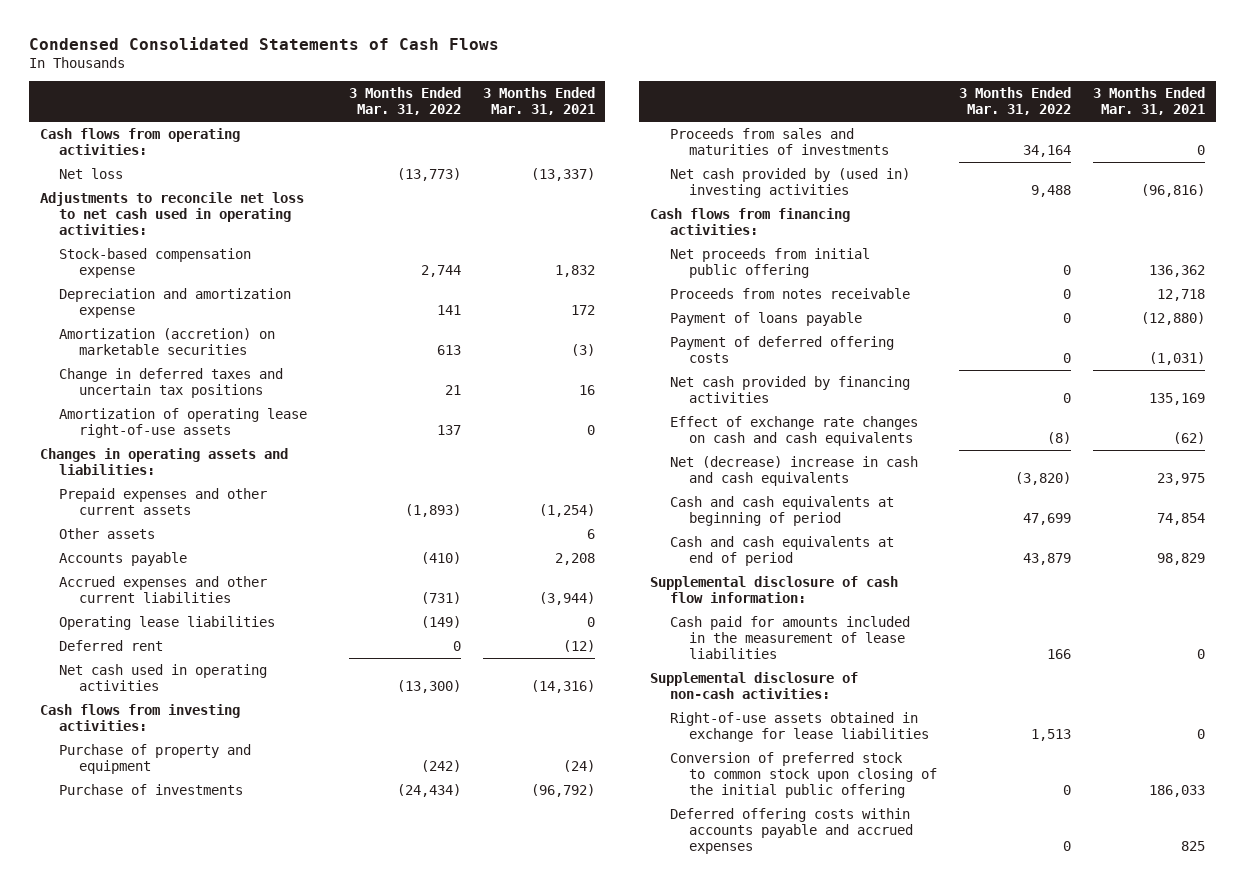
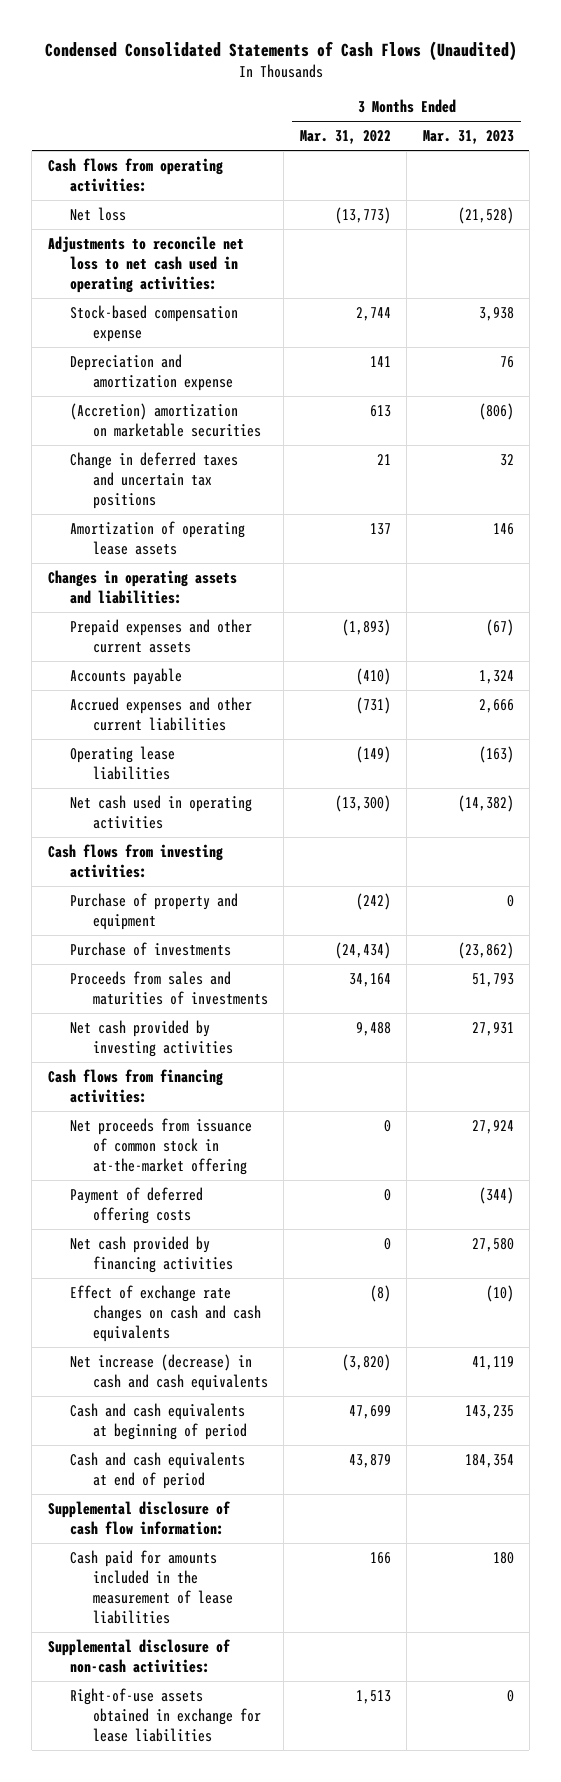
[28,36,499,50] Condensed Consolidated Statements of Cash Flows -> [44,40,517,61] Condensed Consolidated Statements of Cash Flows (Unaudited)
[482,87,595,116] 3 Months Ended Mar. 31, 2021 -> none
none -> [422,130,514,145] Mar. 31, 2023
[59,327,276,355] Amortization (accretion) on marketable securities -> [70,402,262,437] (Accretion) amortization on marketable securities
[59,407,308,438] Amortization of operating lease right-of-use assets -> [70,520,246,555] Amortization of operating lease assets
[59,527,156,539] Other assets -> none
[59,639,164,651] Deferred rent -> none
[669,167,910,198] Net cash provided by (used in) investing activities -> [70,1019,234,1057] Net cash provided by investing activities
[669,247,870,278] Net proceeds from initial public offering -> none
[669,287,910,299] Proceeds from notes receivable -> none
[669,311,862,326] Payment of loans payable -> none
none -> [70,1117,253,1176] Net proceeds from issuance of common stock in at-the-market offering
[669,455,918,486] Net (decrease) increase in cash and cash equivalents -> [70,1353,269,1391] Net increase (decrease) in cash and cash equivalents
[669,751,938,798] Conversion of preferred stock to common stock upon closing of the initial public offering -> none
[669,807,914,854] Deferred offering costs within accounts payable and accrued expenses -> none

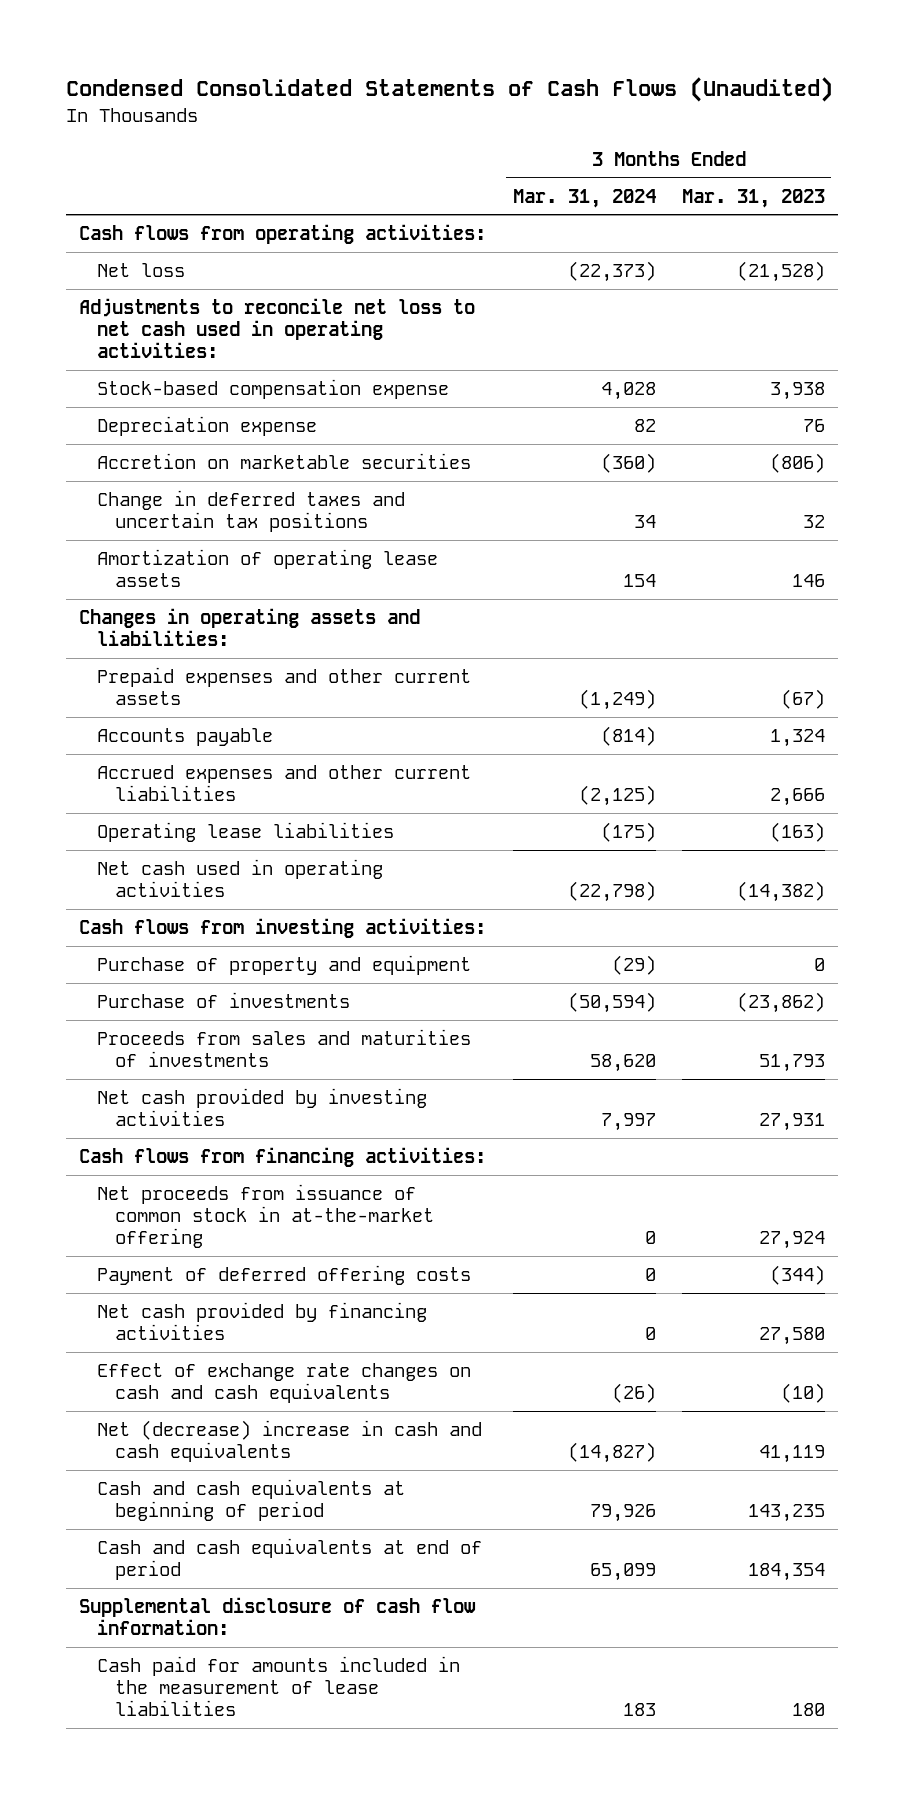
[299,130,391,145] Mar. 31, 2022 -> none
none -> [512,188,656,208] Mar. 31, 2024
[70,353,234,391] Depreciation and amortization expense -> [97,416,318,437] Depreciation expense
[70,402,262,437] (Accretion) amortization on marketable securities -> [97,453,472,470] Accretion on marketable securities
[70,1353,269,1391] Net increase (decrease) in cash and cash equivalents -> [97,1420,483,1463] Net (decrease) increase in cash and cash equivalents
[47,1638,231,1673] Supplemental disclosure of non-cash activities: -> none
[70,1687,262,1743] Right-of-use assets obtained in exchange for lease liabilities -> none

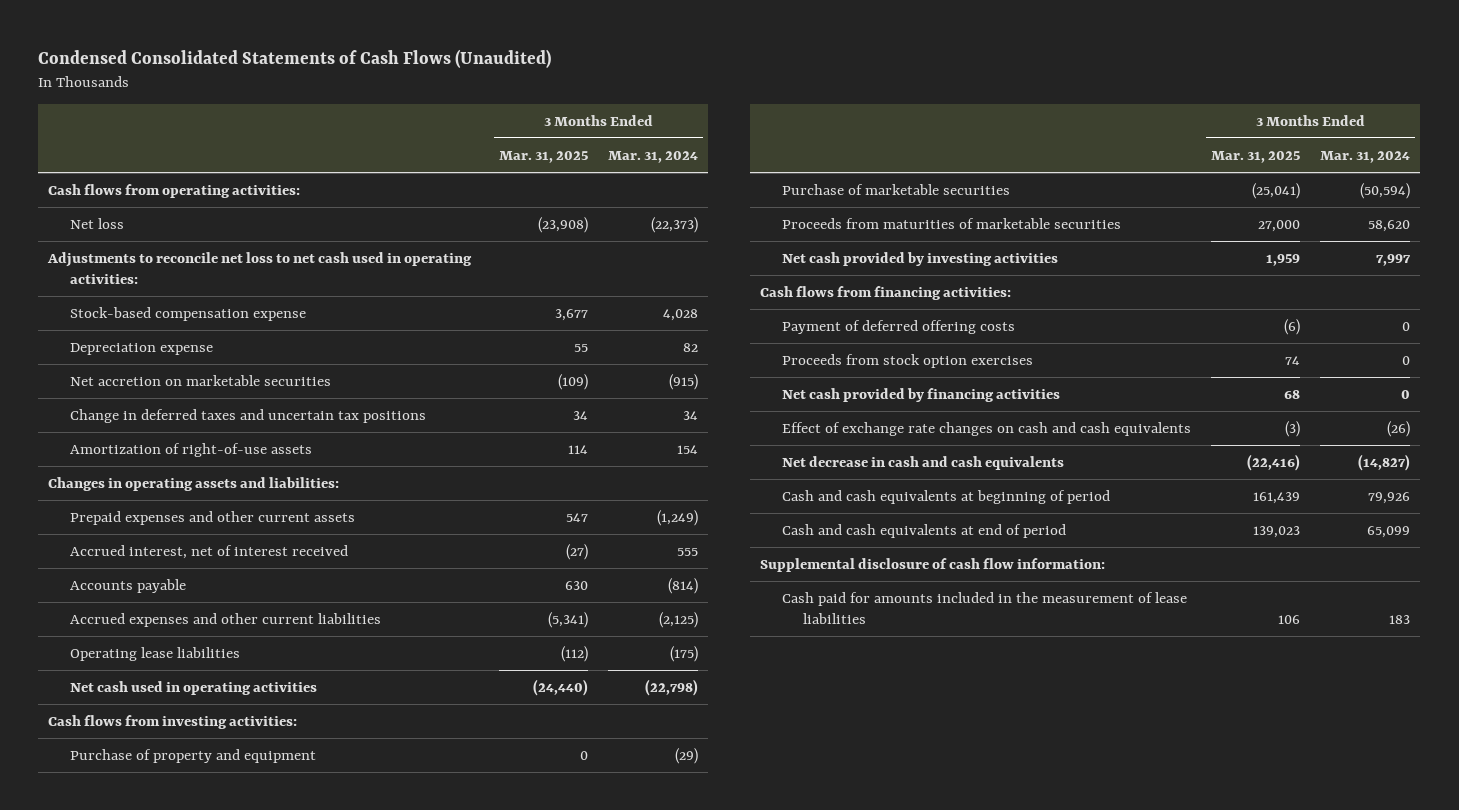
[681,188,825,208] Mar. 31, 2023 -> none
none -> [498,150,588,163] Mar. 31, 2025
[97,453,472,470] Accretion on marketable securities -> [69,374,331,386] Net accretion on marketable securities
[600,453,656,474] (360) -> [669,373,699,390] (915)
[97,549,439,588] Amortization of operating lease assets -> [69,442,312,457] Amortization of right-of-use assets
none -> [69,544,348,559] Accrued interest, net of interest received
[97,992,351,1009] Purchase of investments -> [781,183,1010,195] Purchase of marketable securities
[97,1029,472,1068] Proceeds from sales and maturities of investments -> [781,217,1121,229] Proceeds from maturities of marketable securities
[97,1184,434,1249] Net proceeds from issuance of common stock in at-the-market offering -> none
none -> [781,353,1033,368] Proceeds from stock option exercises
[97,1420,483,1463] Net (decrease) increase in cash and cash equivalents -> [781,455,1064,470] Net decrease in cash and cash equivalents

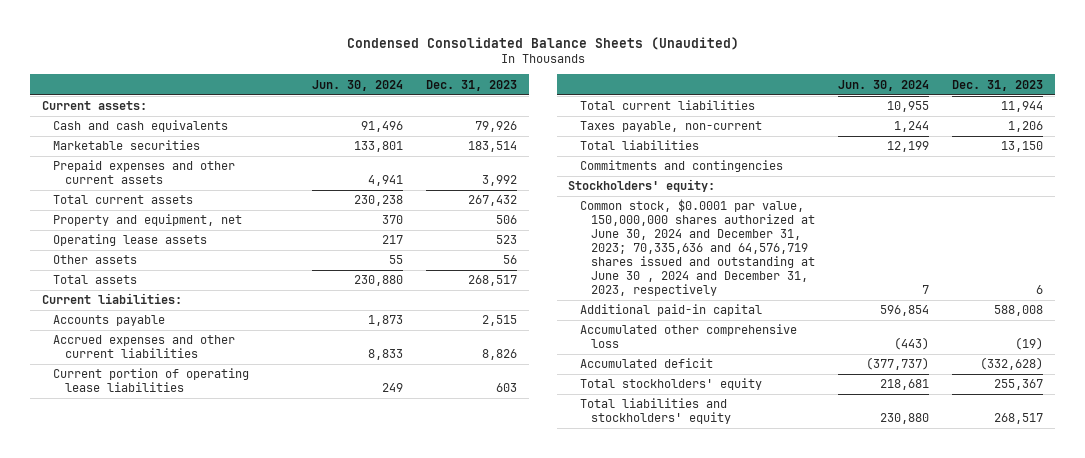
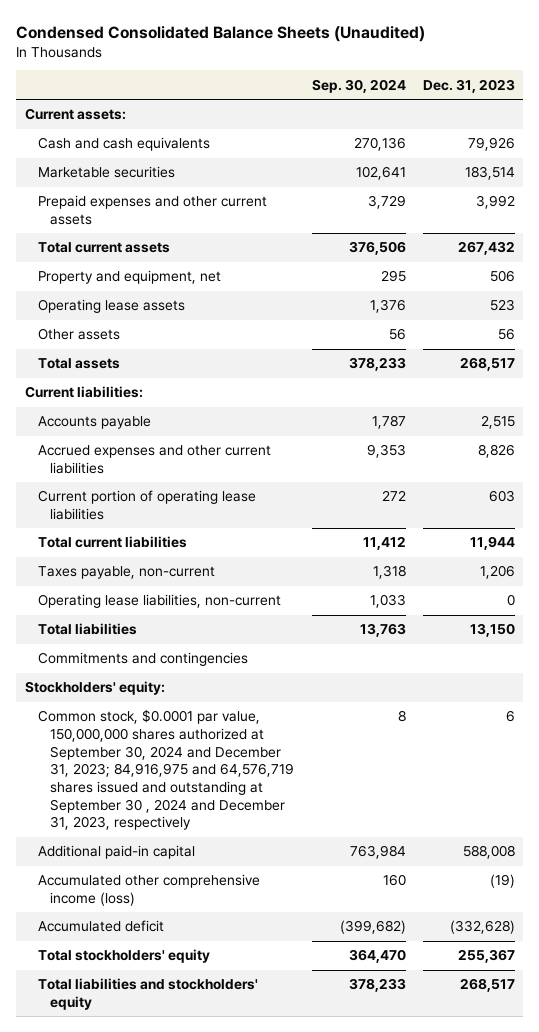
[311,79,403,91] Jun. 30, 2024 -> none
none -> [311,78,406,93] Sep. 30, 2024
none -> [37,594,281,609] Operating lease liabilities, non-current
[579,199,815,296] Common stock, $0.0001 par value, 150,000,000 shares authorized at June 30, 2024 and December 31, 2023; 70,335,636 and 64,576,719 shares issued and outstanding at June 30 , 2024 and December 31, 2023, respectively -> [37,709,295,831] Common stock, $0.0001 par value, 150,000,000 shares authorized at September 30, 2024 and December 31, 2023; 84,916,975 and 64,576,719 shares issued and outstanding at September 30 , 2024 and December 31, 2023, respectively
[579,324,797,349] Accumulated other comprehensive loss -> [37,874,260,906] Accumulated other comprehensive income (loss)

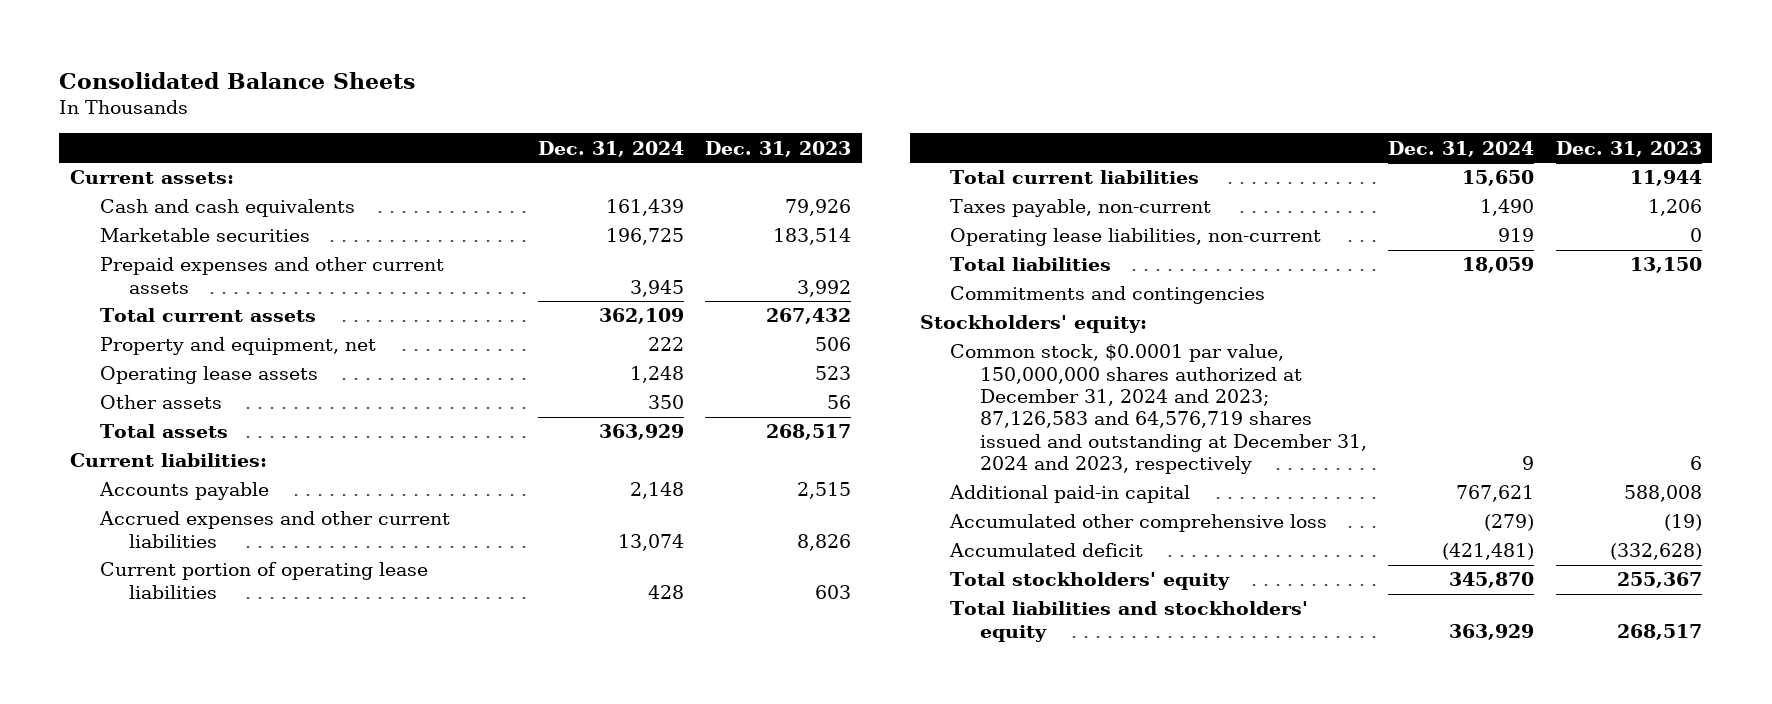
[16,25,426,42] Condensed Consolidated Balance Sheets (Unaudited) -> [59,71,416,89] Consolidated Balance Sheets
[311,78,406,93] Sep. 30, 2024 -> none
none -> [537,140,684,157] Dec. 31, 2024
[37,709,295,831] Common stock, $0.0001 par value, 150,000,000 shares authorized at September 30, 2024 and December 31, 2023; 84,916,975 and 64,576,719 shares issued and outstanding at September 30 , 2024 and December 31, 2023, respectively -> [949,344,1367,475] Common stock, $0.0001 par value, 150,000,000 shares authorized at December 31, 2024 and 2023; 87,126,583 and 64,576,719 shares issued and outstanding at December 31, 2024 and 2023, respectively
[37,874,260,906] Accumulated other comprehensive income (loss) -> [948,514,1327,533] Accumulated other comprehensive loss

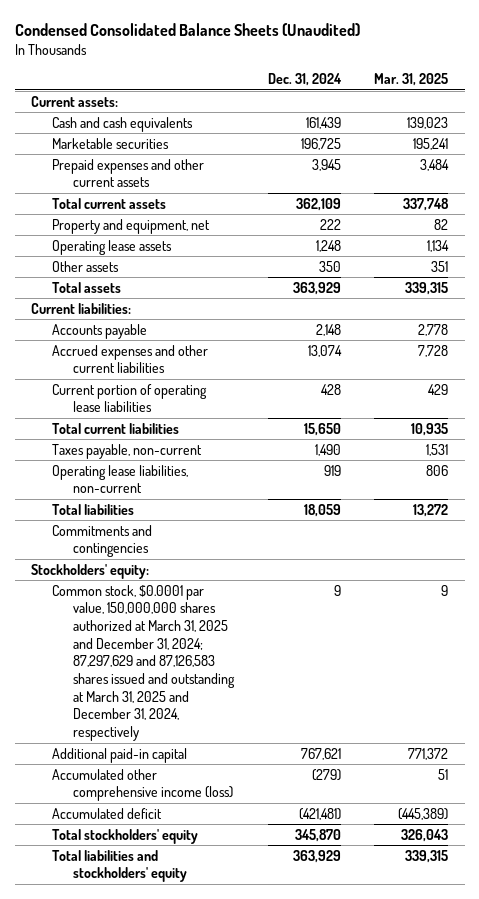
[59,71,416,89] Consolidated Balance Sheets -> [14,23,360,37] Condensed Consolidated Balance Sheets (Unaudited)
[705,140,852,157] Dec. 31, 2023 -> none
none -> [374,73,449,87] Mar. 31, 2025
[949,344,1367,475] Common stock, $0.0001 par value, 150,000,000 shares authorized at December 31, 2024 and 2023; 87,126,583 and 64,576,719 shares issued and outstanding at December 31, 2024 and 2023, respectively -> [52,584,236,742] Common stock, $0.0001 par value, 150,000,000 shares authorized at March 31, 2025 and December 31, 2024; 87,297,629 and 87,126,583 shares issued and outstanding at March 31, 2025 and December 31, 2024, respectively
[948,514,1327,533] Accumulated other comprehensive loss -> [52,768,234,802] Accumulated other comprehensive income (loss)

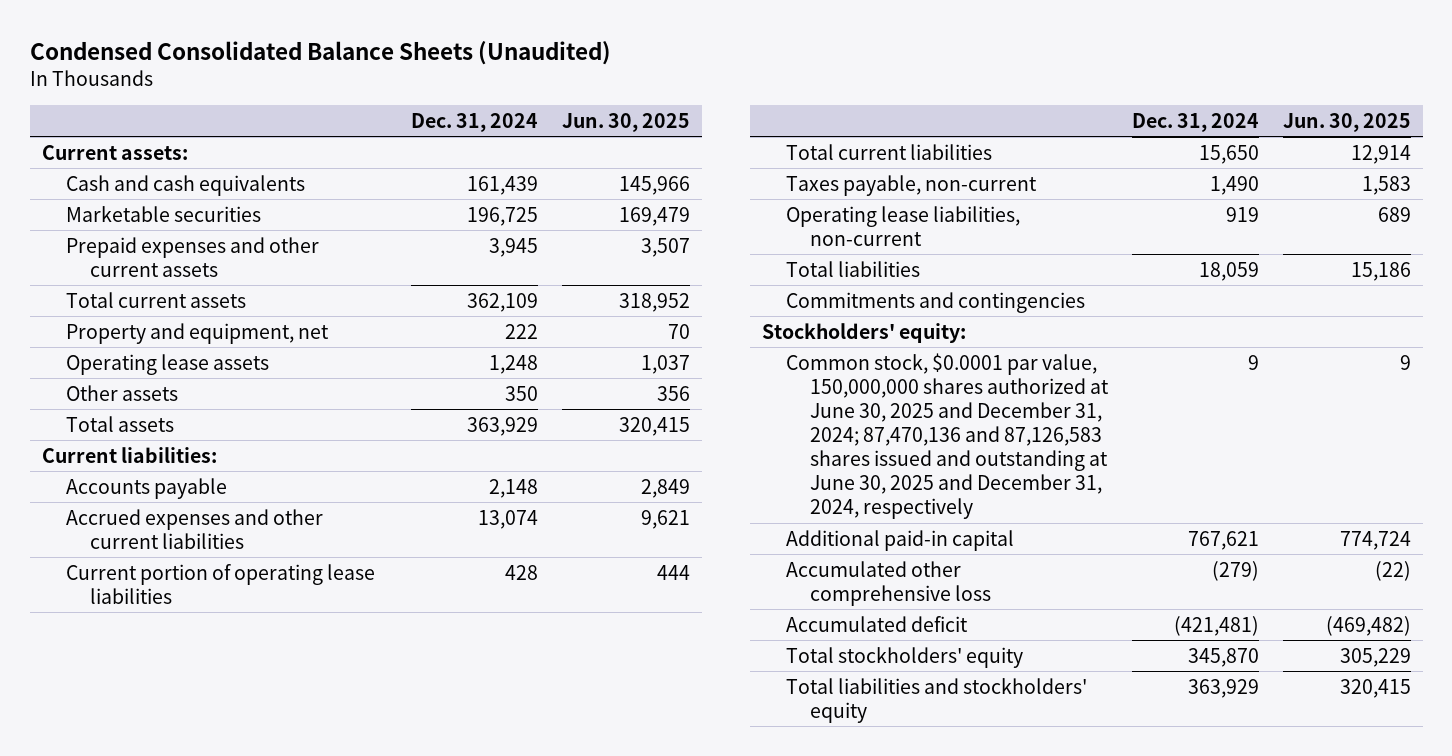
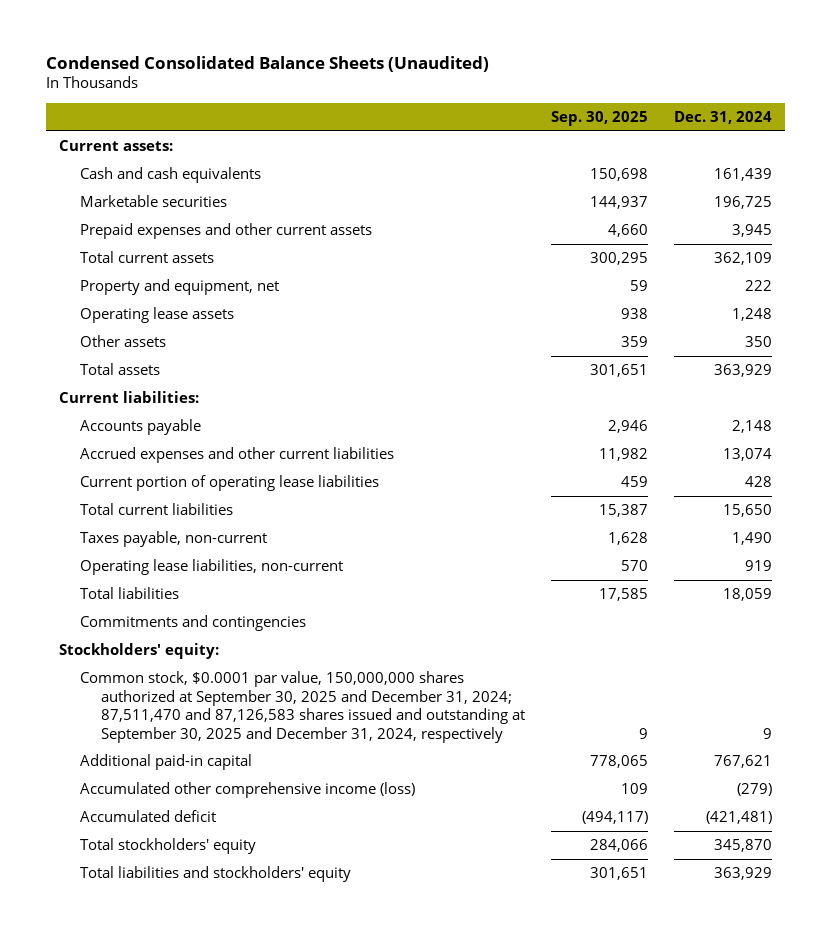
[562,112,691,132] Jun. 30, 2025 -> none
none -> [551,111,649,127] Sep. 30, 2025
[786,352,1110,520] Common stock, $0.0001 par value, 150,000,000 shares authorized at June 30, 2025 and December 31, 2024; 87,470,136 and 87,126,583 shares issued and outstanding at June 30, 2025 and December 31, 2024, respectively -> [79,671,526,743] Common stock, $0.0001 par value, 150,000,000 shares authorized at September 30, 2025 and December 31, 2024; 87,511,470 and 87,126,583 shares issued and outstanding at September 30, 2025 and December 31, 2024, respectively
[786,560,992,606] Accumulated other comprehensive loss -> [79,782,415,799] Accumulated other comprehensive income (loss)

